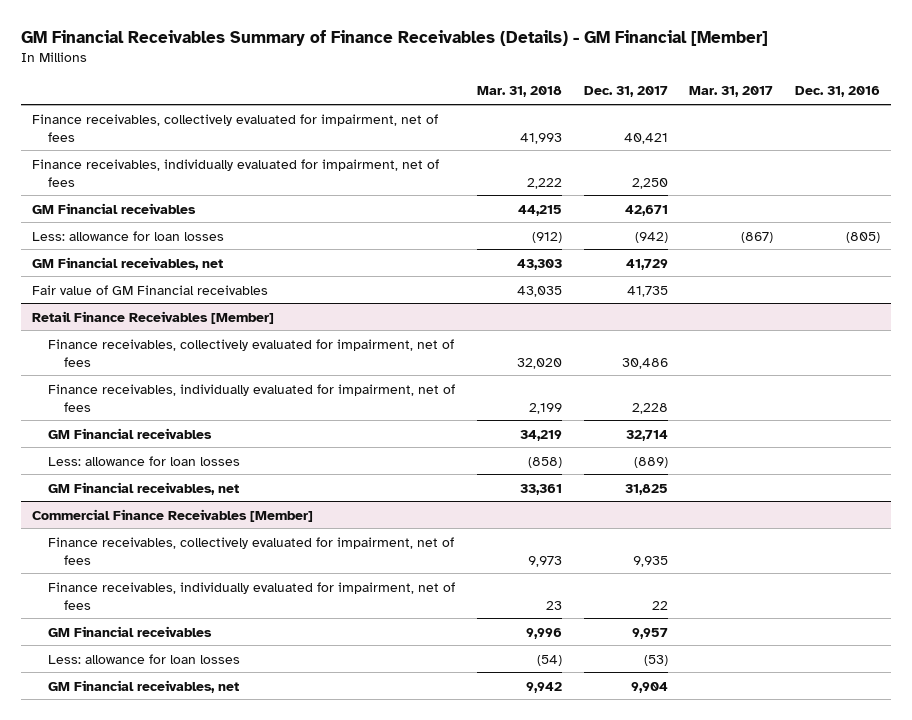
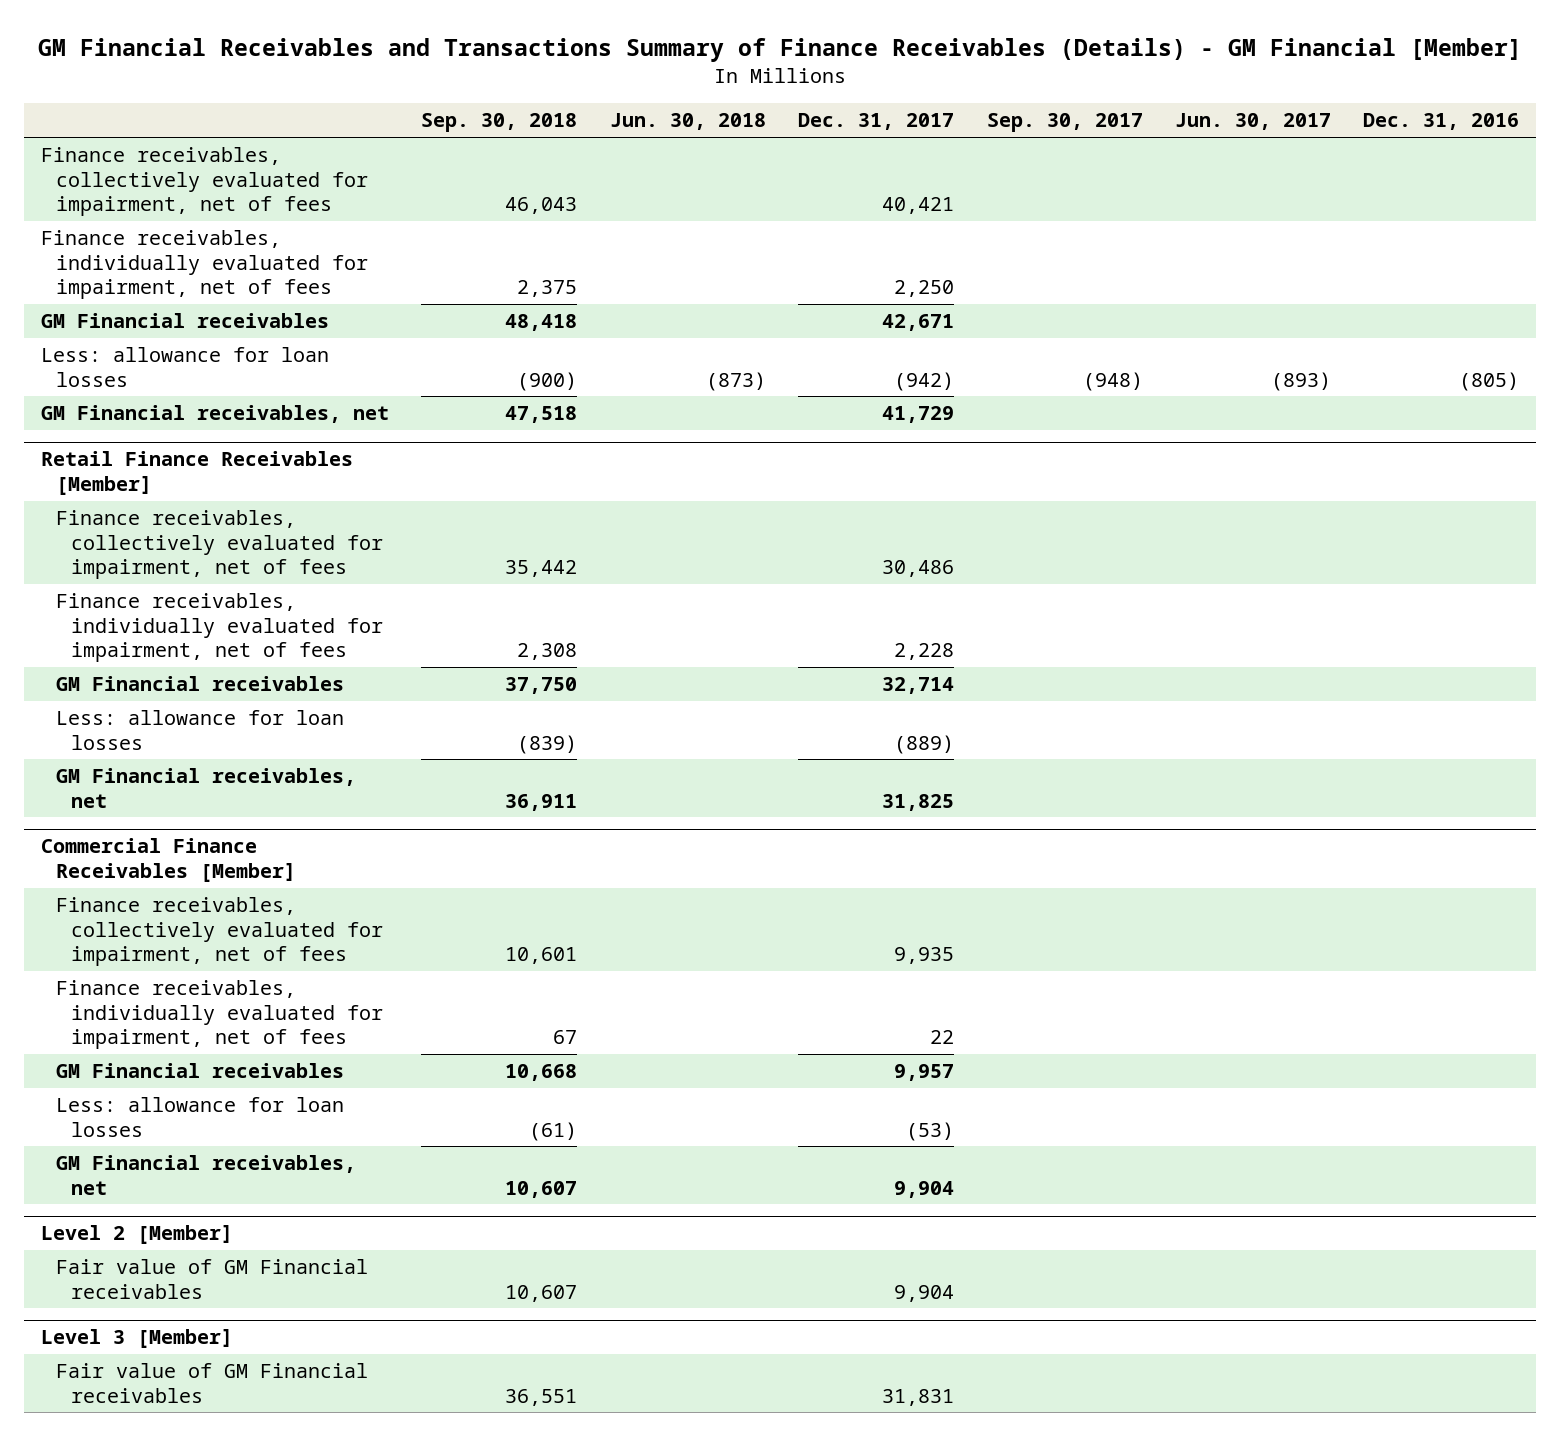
[21,30,769,47] GM Financial Receivables Summary of Finance Receivables (Details) - GM Financial [Member] -> [38,37,1523,62] GM Financial Receivables and Transactions Summary of Finance Receivables (Details) - GM Financial [Member]
[476,86,562,98] Mar. 31, 2018 -> none
[689,86,774,98] Mar. 31, 2017 -> none
none -> [421,113,578,133] Sep. 30, 2018
none -> [609,113,766,131] Jun. 30, 2018
none -> [986,113,1143,133] Sep. 30, 2017
none -> [1175,113,1332,131] Jun. 30, 2017
[32,284,269,295] Fair value of GM Financial receivables -> none
none -> [40,1225,233,1245] Level 2 [Member]
none -> [56,1259,369,1299] Fair value of GM Financial receivables
none -> [40,1329,233,1349] Level 3 [Member]
none -> [56,1363,369,1403] Fair value of GM Financial receivables

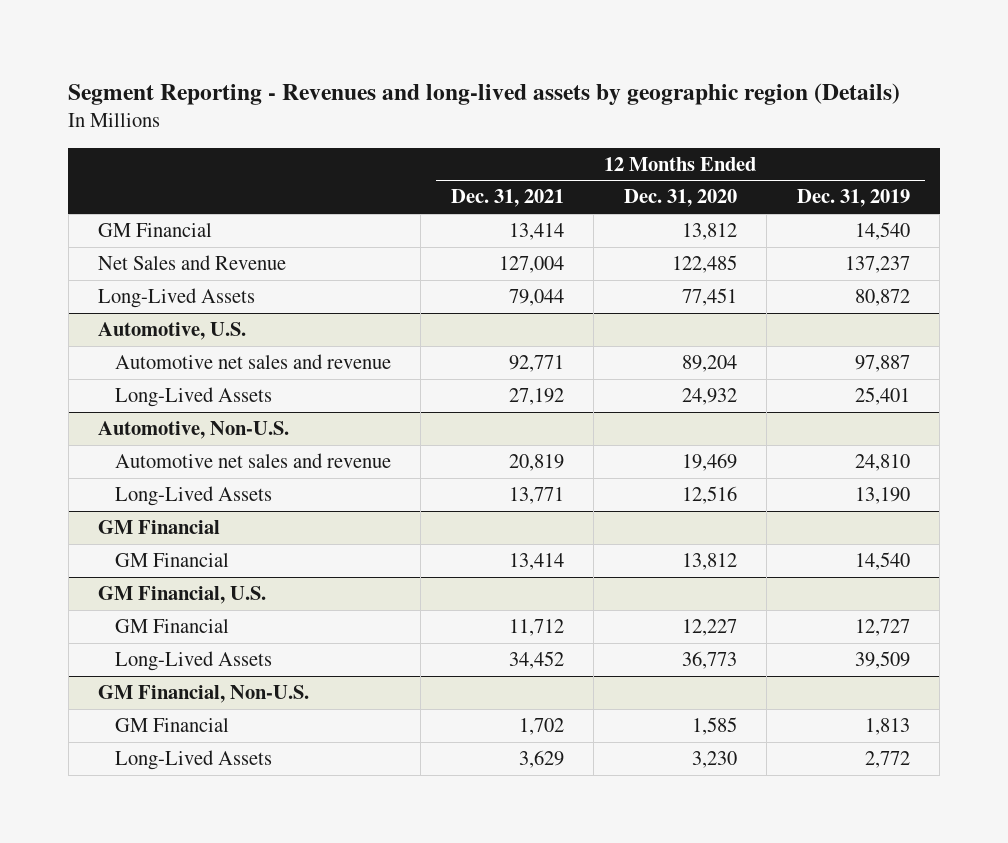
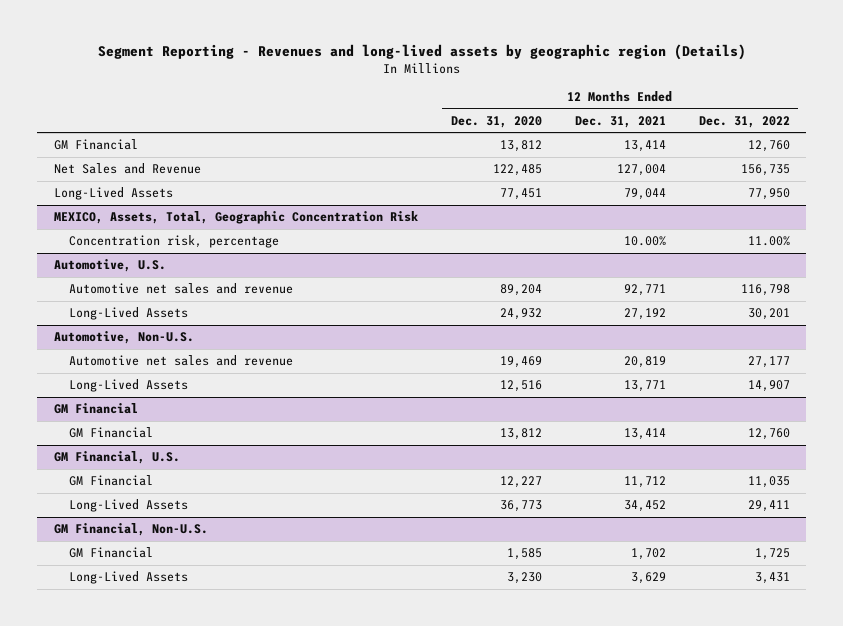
[796,189,910,208] Dec. 31, 2019 -> none
none -> [698,115,790,128] Dec. 31, 2022
none -> [53,211,418,225] MEXICO, Assets, Total, Geographic Concentration Risk
none -> [69,235,280,249] Concentration risk, percentage

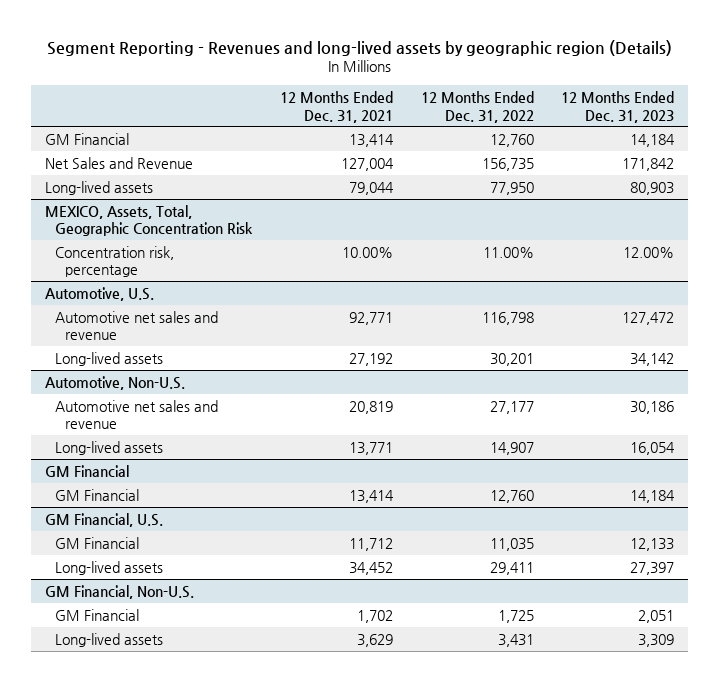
[450,115,542,128] Dec. 31, 2020 -> none
none -> [561,90,675,123] 12 Months Ended Dec. 31, 2023
[53,187,173,201] Long-Lived Assets -> [44,180,153,195] Long-lived assets
[69,307,189,321] Long-Lived Assets -> [55,351,164,366] Long-lived assets
[69,379,189,393] Long-Lived Assets -> [55,440,164,455] Long-lived assets
[69,499,189,513] Long-Lived Assets -> [55,560,164,575] Long-lived assets
[69,571,189,585] Long-Lived Assets -> [55,632,164,647] Long-lived assets

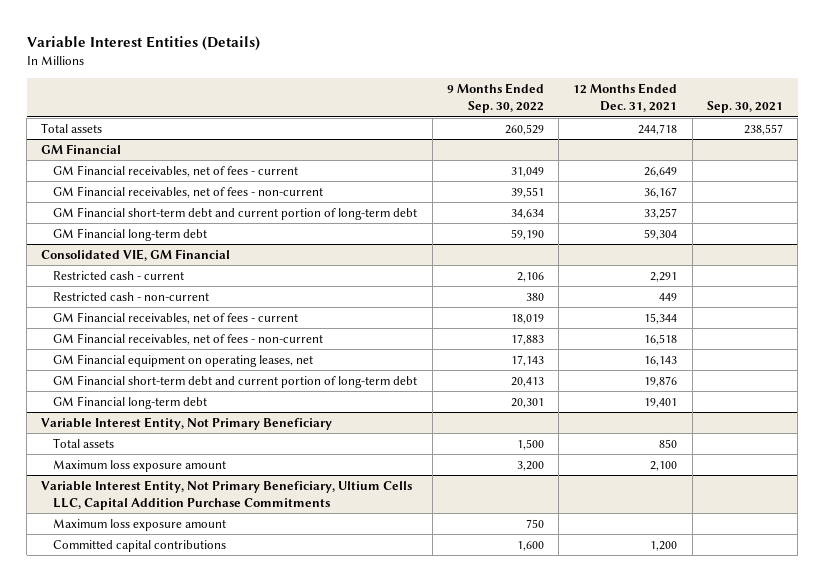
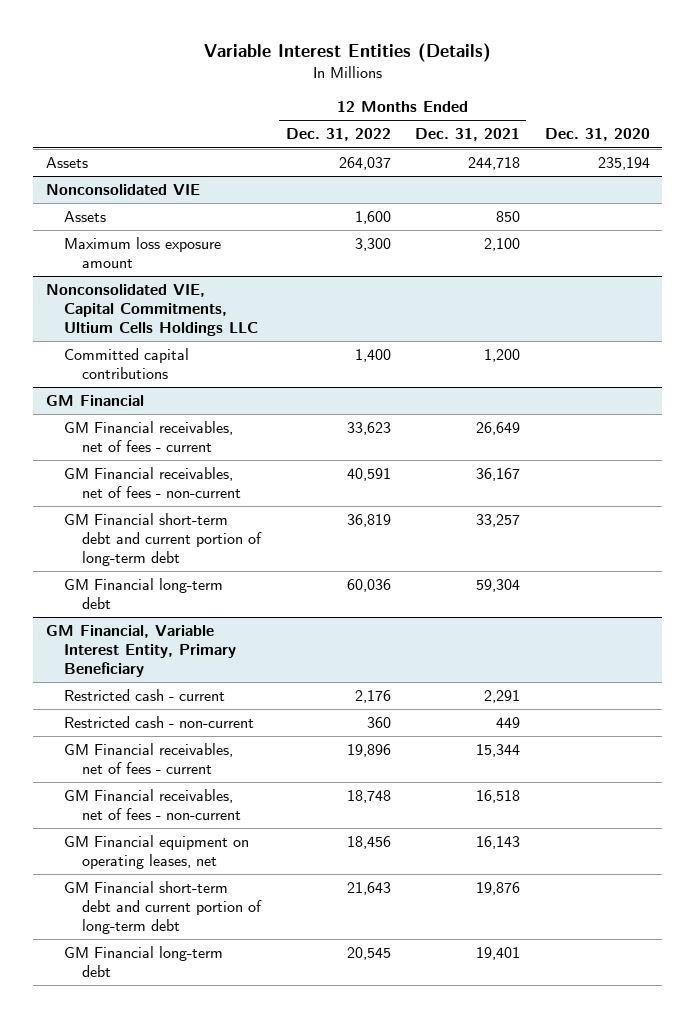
[446,83,544,114] 9 Months Ended Sep. 30, 2022 -> none
[706,101,783,114] Sep. 30, 2021 -> none
none -> [285,128,391,142] Dec. 31, 2022
none -> [544,128,650,142] Dec. 31, 2020
[41,122,103,133] Total assets -> [45,157,88,169] Assets
none -> [45,184,200,196] Nonconsolidated VIE
none -> [63,211,106,223] Assets
none -> [63,237,221,269] Maximum loss exposure amount
none -> [45,284,258,337] Nonconsolidated VIE, Capital Commitments, Ultium Cells Holdings LLC
none -> [63,348,189,380] Committed capital contributions
[41,248,231,261] Consolidated VIE, GM Financial -> none
none -> [45,625,236,678] GM Financial, Variable Interest Entity, Primary Beneficiary
[41,416,333,430] Variable Interest Entity, Not Primary Beneficiary -> none
[53,437,115,448] Total assets -> none
[53,459,227,472] Maximum loss exposure amount -> none
[41,479,413,511] Variable Interest Entity, Not Primary Beneficiary, Ultium Cells LLC, Capital Addition Purchase Commitments -> none
[53,518,227,531] Maximum loss exposure amount -> none
[53,539,227,552] Committed capital contributions -> none

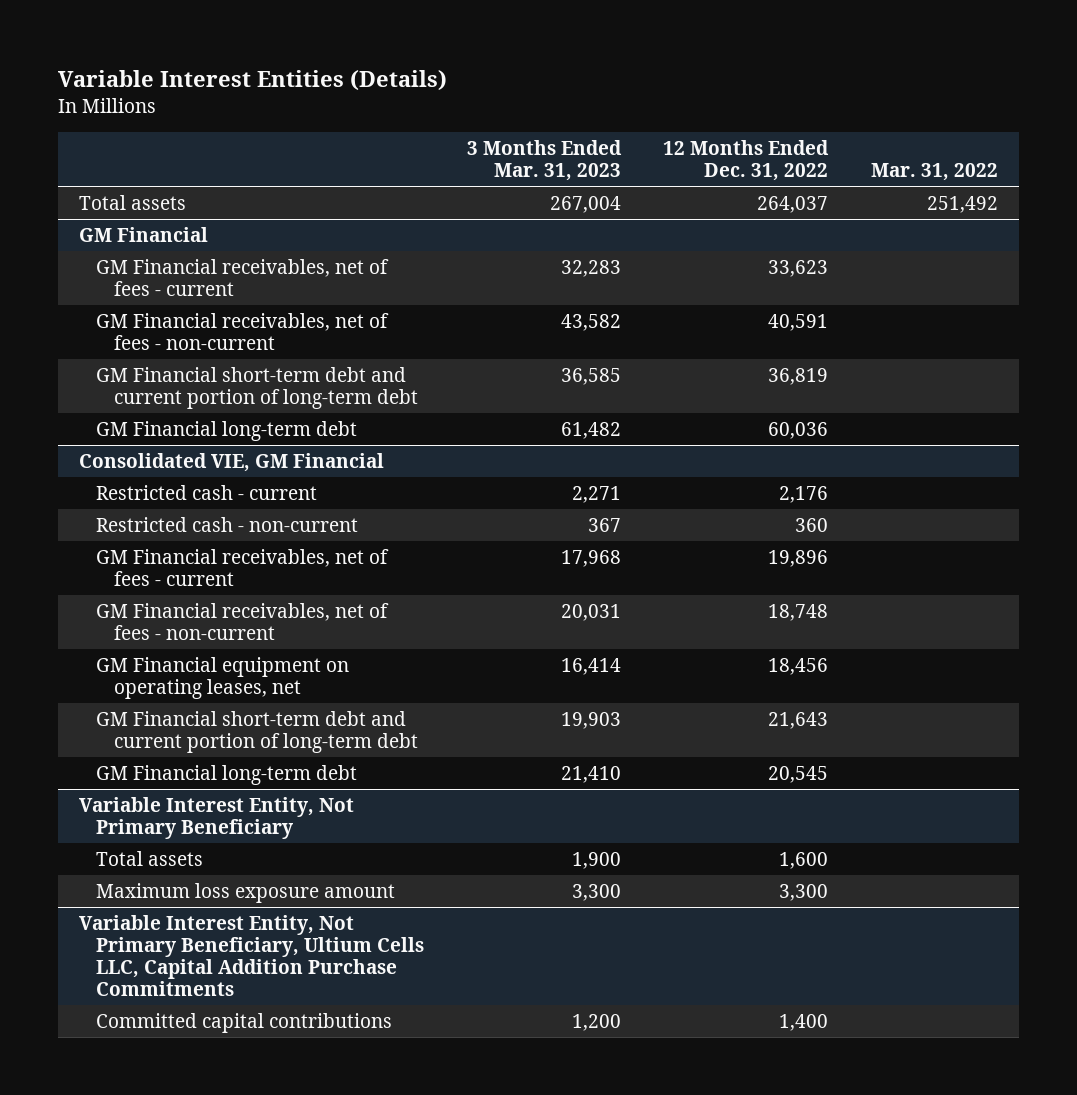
[415,128,521,142] Dec. 31, 2021 -> none
[544,128,650,142] Dec. 31, 2020 -> none
none -> [466,139,622,182] 3 Months Ended Mar. 31, 2023
none -> [870,163,998,182] Mar. 31, 2022
[45,184,200,196] Nonconsolidated VIE -> none
[63,211,106,223] Assets -> none
[63,237,221,269] Maximum loss exposure amount -> none
[45,284,258,337] Nonconsolidated VIE, Capital Commitments, Ultium Cells Holdings LLC -> none
[63,348,189,380] Committed capital contributions -> none
[45,157,88,169] Assets -> [78,194,186,210] Total assets
[45,625,236,678] GM Financial, Variable Interest Entity, Primary Beneficiary -> none
none -> [78,452,384,472] Consolidated VIE, GM Financial
none -> [78,796,354,839] Variable Interest Entity, Not Primary Beneficiary
none -> [96,850,204,866] Total assets
none -> [96,882,396,903] Maximum loss exposure amount
none -> [78,914,425,997] Variable Interest Entity, Not Primary Beneficiary, Ultium Cells LLC, Capital Addition Purchase Commitments
none -> [96,1012,393,1033] Committed capital contributions

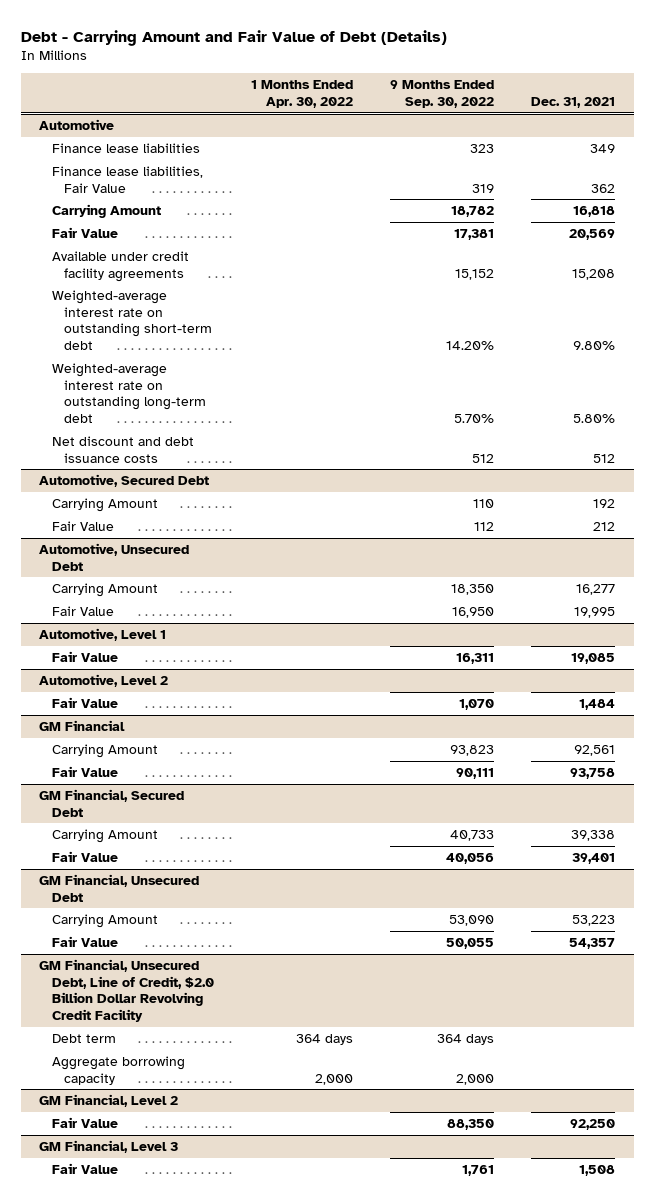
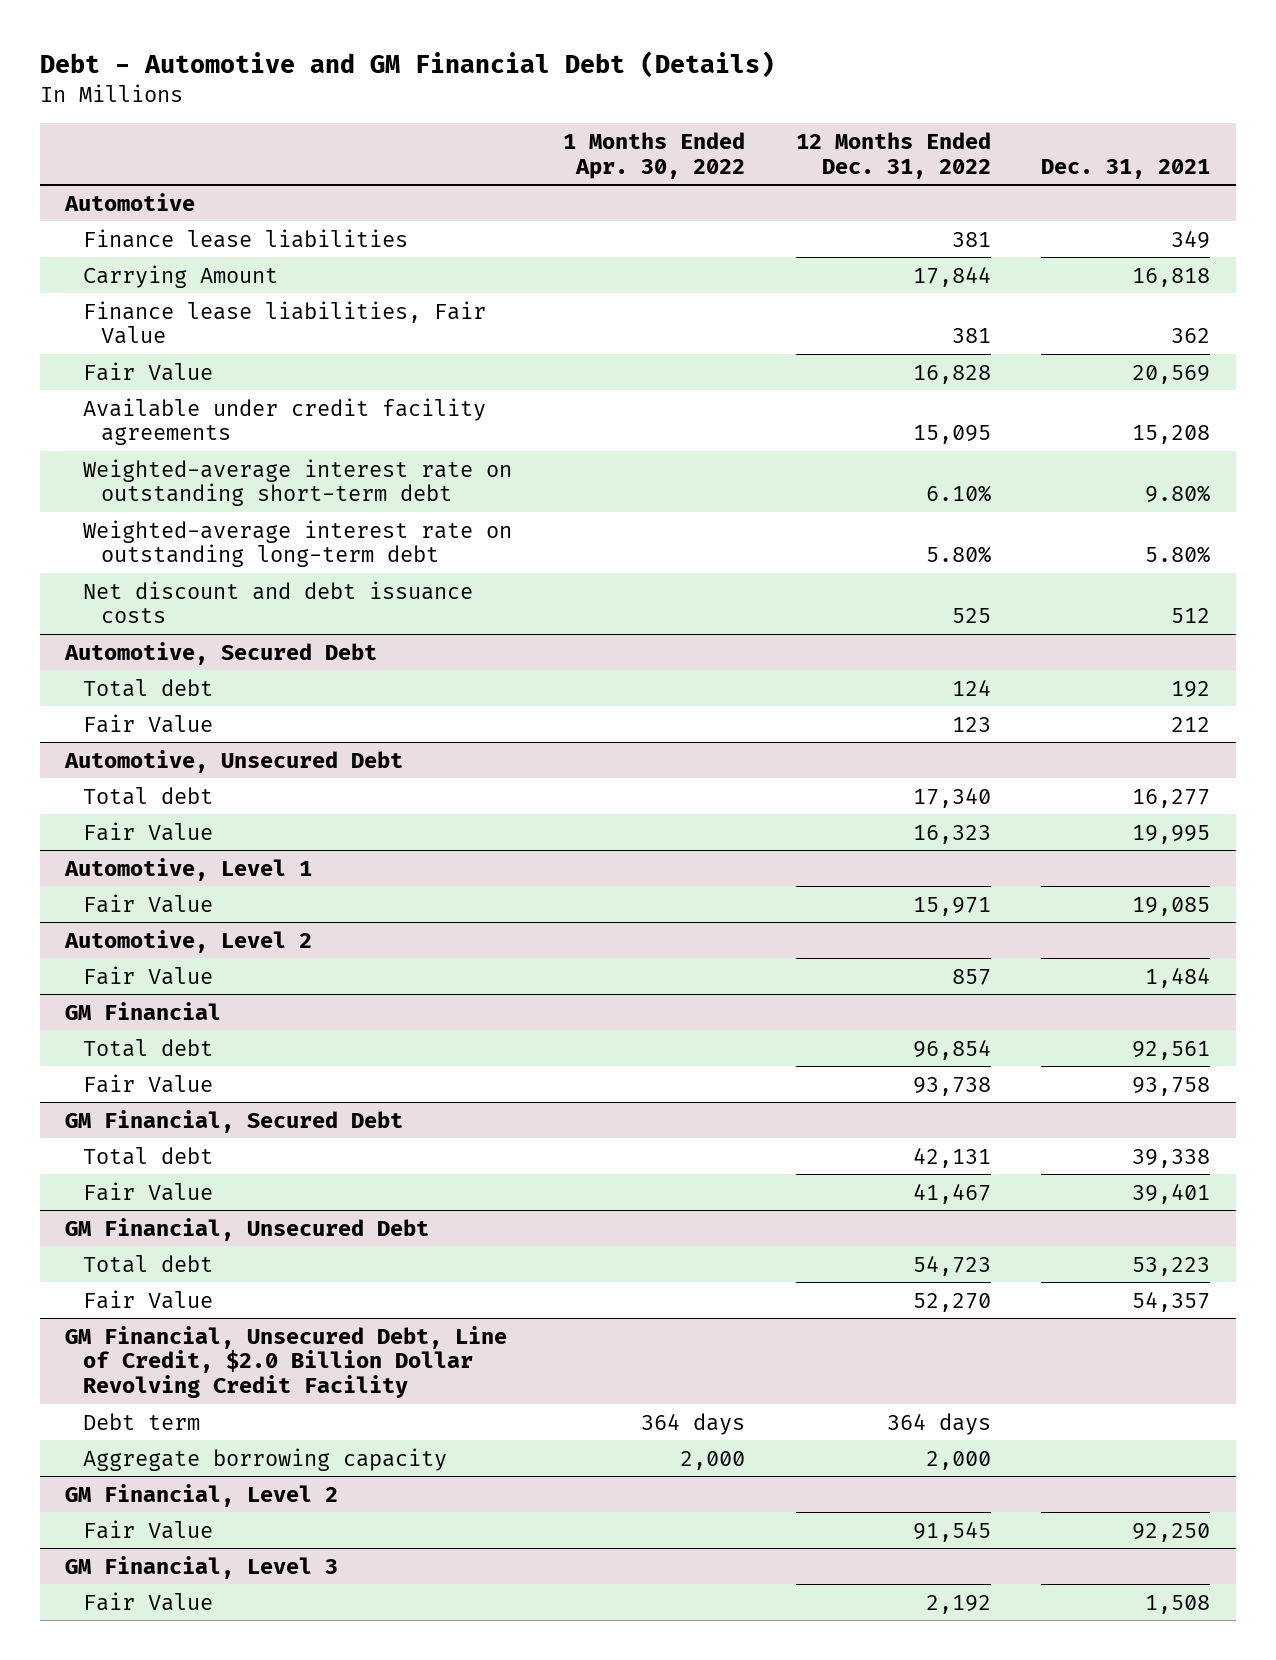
[20,29,447,46] Debt - Carrying Amount and Fair Value of Debt (Details) -> [39,51,775,78] Debt - Automotive and GM Financial Debt (Details)
[389,80,494,108] 9 Months Ended Sep. 30, 2022 -> none
none -> [795,131,991,179] 12 Months Ended Dec. 31, 2022
[51,165,203,193] Finance lease liabilities, Fair Value -> [82,300,486,345] Finance lease liabilities, Fair Value
[51,497,158,512] Carrying Amount -> [82,678,213,697] Total debt
[51,582,158,597] Carrying Amount -> [82,786,213,805] Total debt
[51,743,158,758] Carrying Amount -> [82,1038,213,1057] Total debt
[51,828,158,843] Carrying Amount -> [82,1146,213,1165] Total debt
[51,913,158,928] Carrying Amount -> [82,1254,213,1273] Total debt

